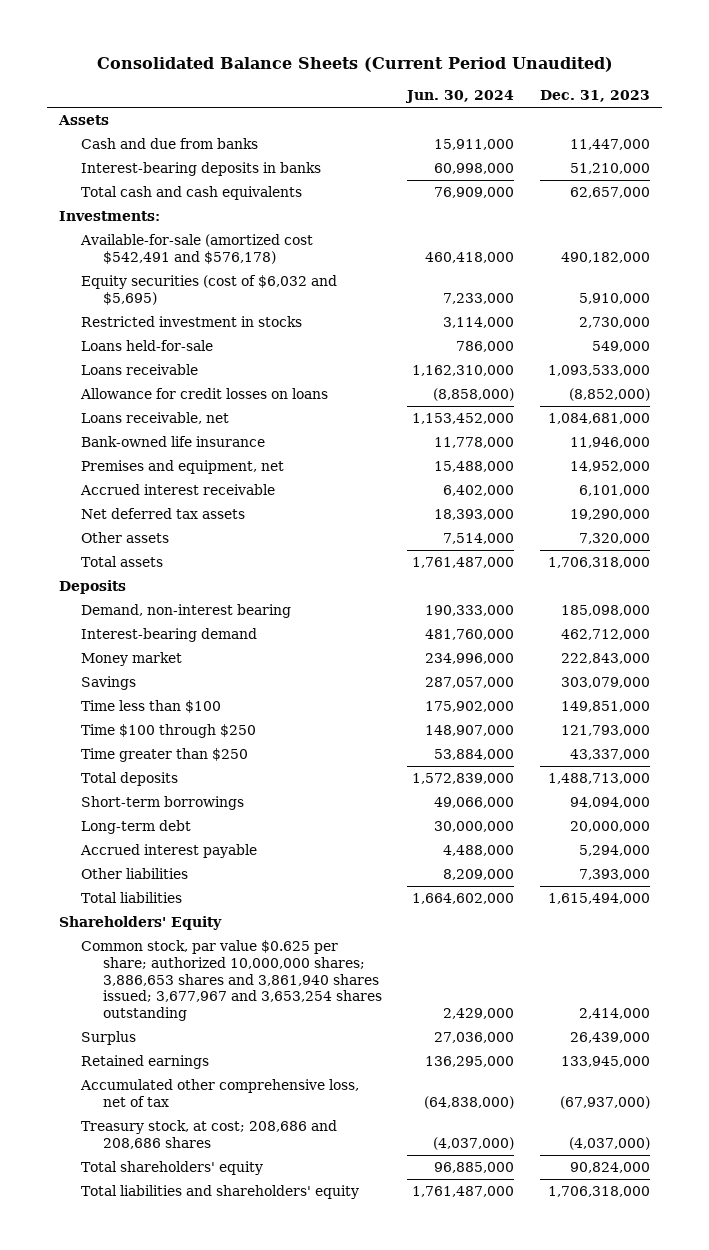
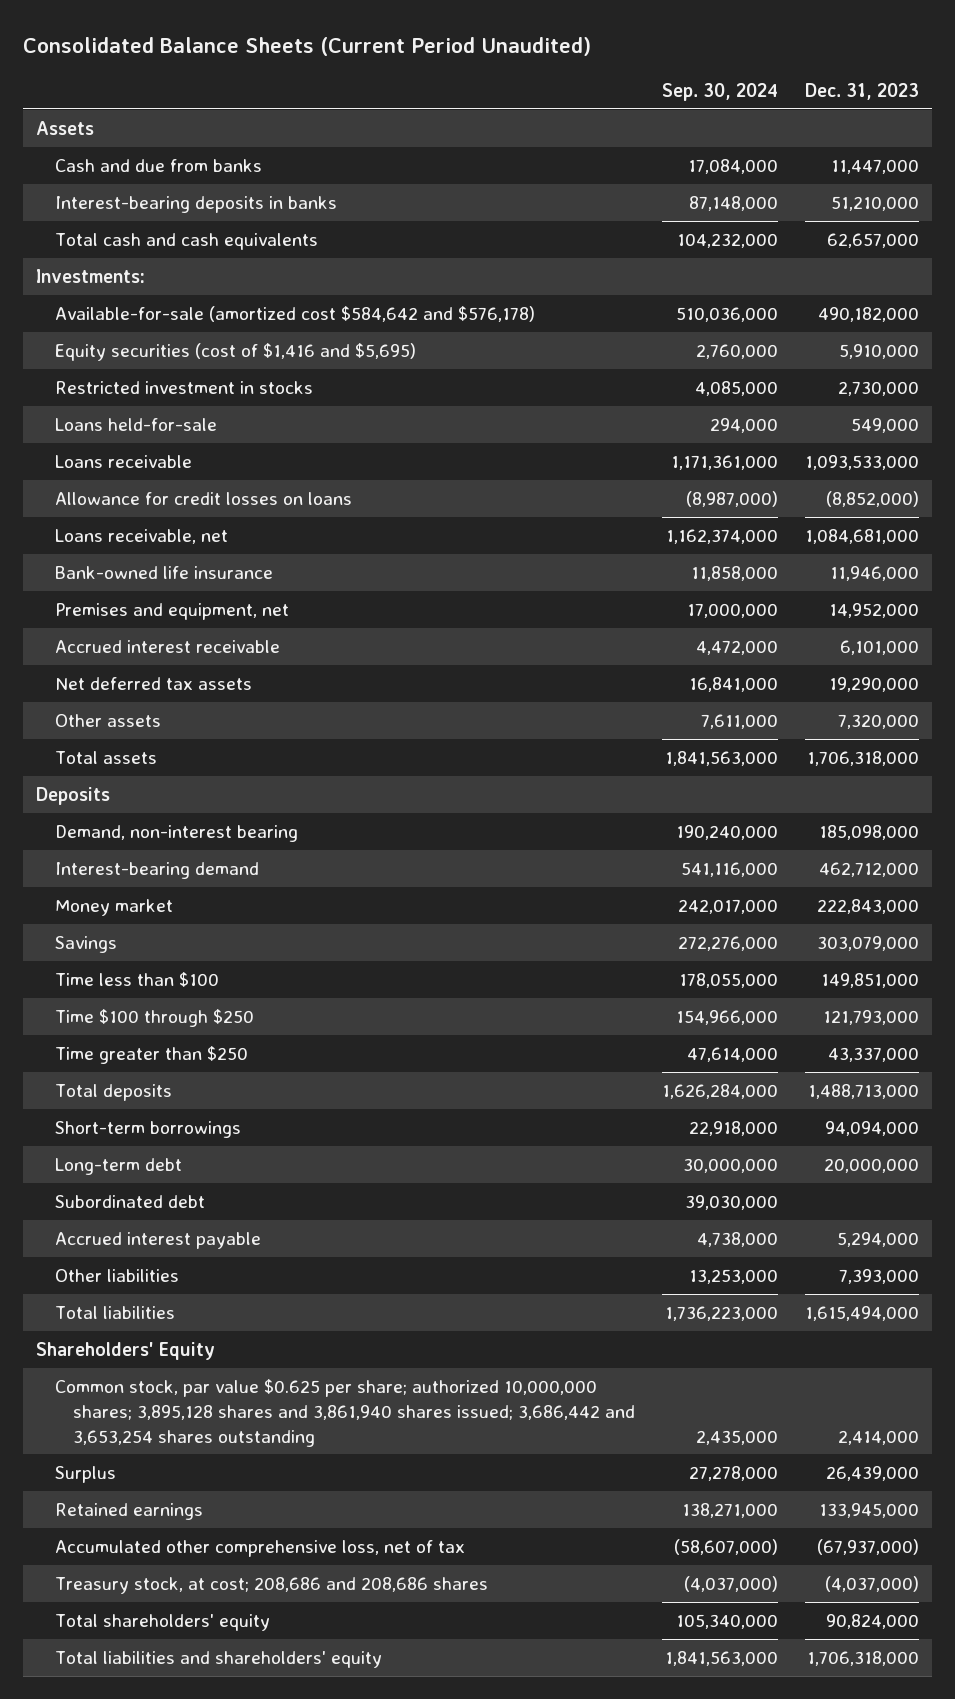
[405,90,515,104] Jun. 30, 2024 -> none
none -> [661,83,778,102] Sep. 30, 2024
[80,234,314,265] Available-for-sale (amortized cost $542,491 and $576,178) -> [54,305,535,322] Available-for-sale (amortized cost $584,642 and $576,178)
[81,275,338,306] Equity securities (cost of $6,032 and $5,695) -> [54,342,416,361] Equity securities (cost of $1,416 and $5,695)
none -> [54,1194,205,1208] Subordinated debt
[81,940,383,1022] Common stock, par value $0.625 per share; authorized 10,000,000 shares; 3,886,653 shares and 3,861,940 shares issued; 3,677,967 and 3,653,254 shares outstanding -> [54,1378,636,1447] Common stock, par value $0.625 per share; authorized 10,000,000 shares; 3,895,128 shares and 3,861,940 shares issued; 3,686,442 and 3,653,254 shares outstanding

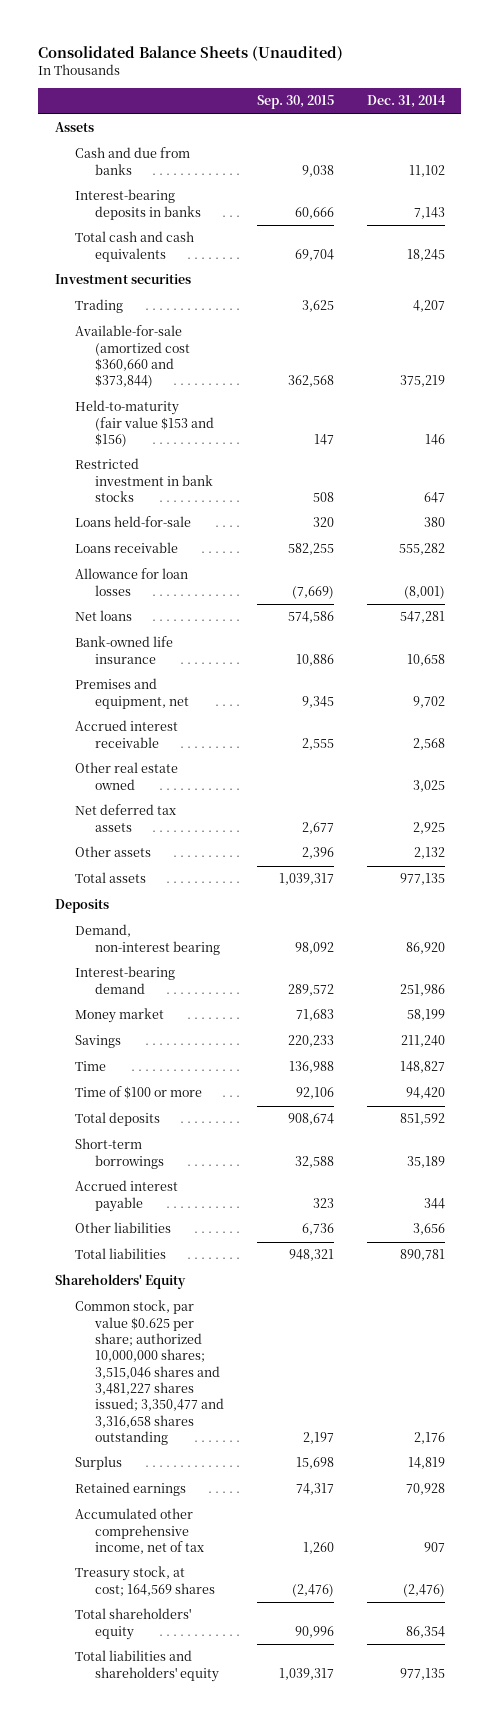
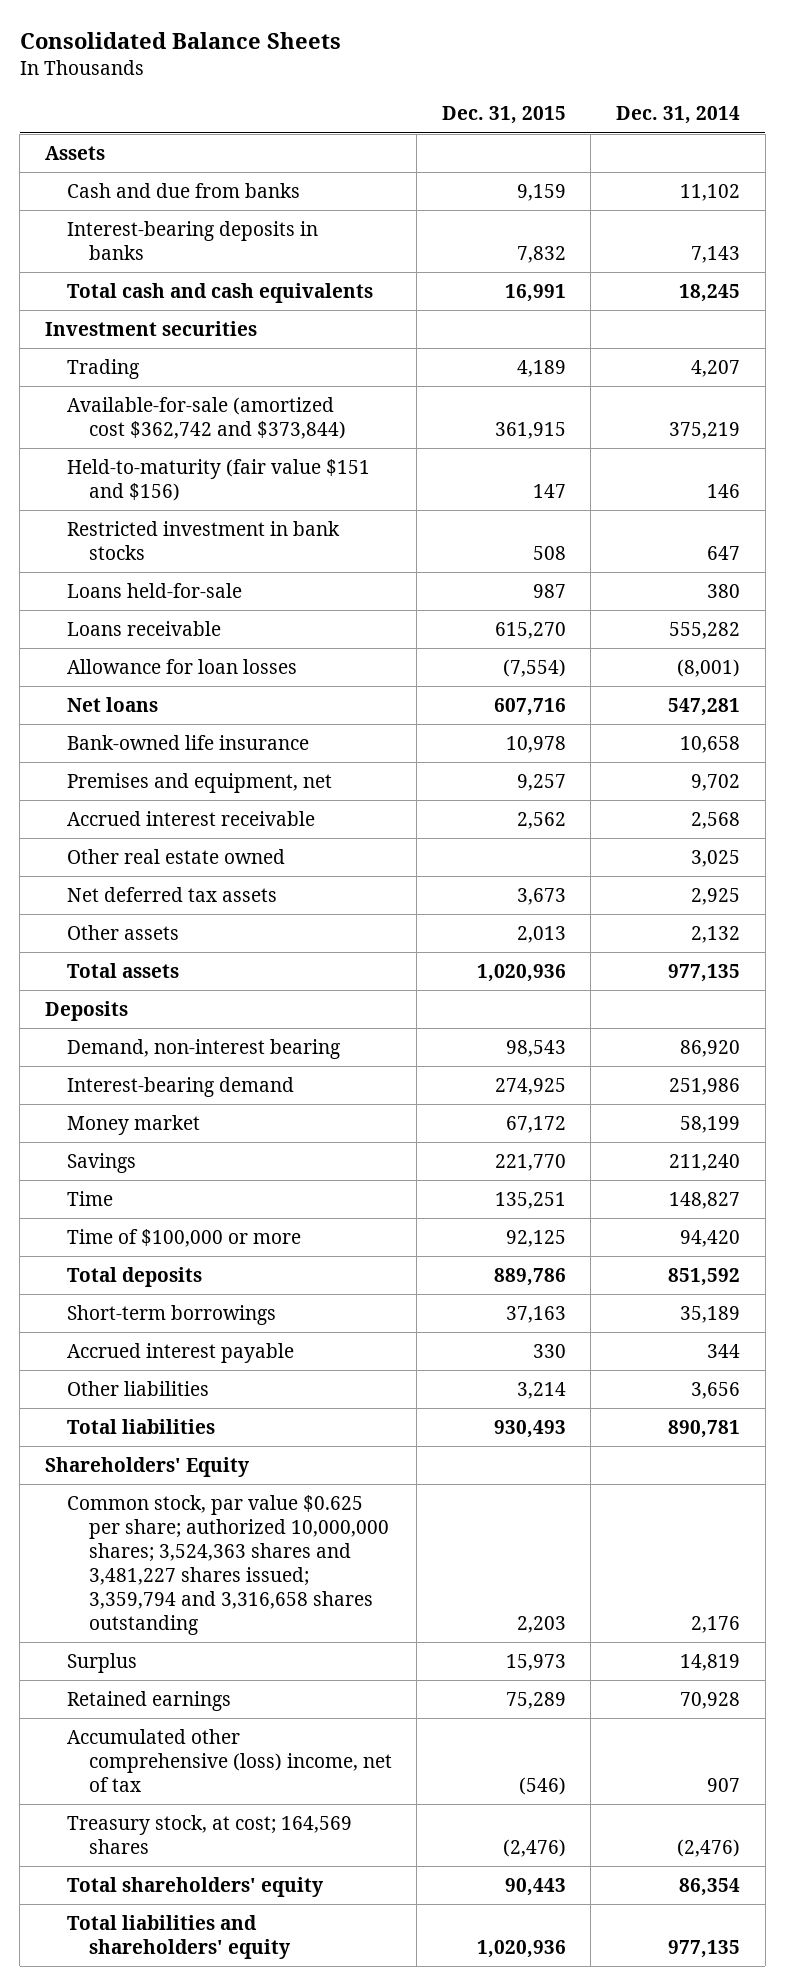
[38,46,344,62] Consolidated Balance Sheets (Unaudited) -> [19,32,341,50] Consolidated Balance Sheets
[256,95,334,110] Sep. 30, 2015 -> none
none -> [441,106,566,125] Dec. 31, 2015
[74,325,190,389] Available-for-sale (amortized cost $360,660 and $373,844) -> [66,396,346,439] Available-for-sale (amortized cost $362,742 and $373,844)
[74,400,214,448] Held-to-maturity (fair value $153 and $156) -> [66,458,370,501] Held-to-maturity (fair value $151 and $156)
[74,1086,202,1100] Time of $100 or more -> [66,1228,301,1247] Time of $100,000 or more
[74,1300,224,1446] Common stock, par value $0.625 per share; authorized 10,000,000 shares; 3,515,046 shares and 3,481,227 shares issued; 3,350,477 and 3,316,658 shares outstanding -> [66,1494,389,1636] Common stock, par value $0.625 per share; authorized 10,000,000 shares; 3,524,363 shares and 3,481,227 shares issued; 3,359,794 and 3,316,658 shares outstanding
[74,1508,204,1555] Accumulated other comprehensive income, net of tax -> [66,1728,392,1793] Accumulated other comprehensive (loss) income, net of tax

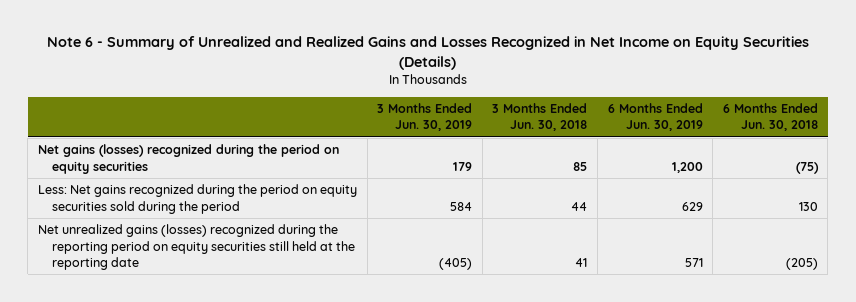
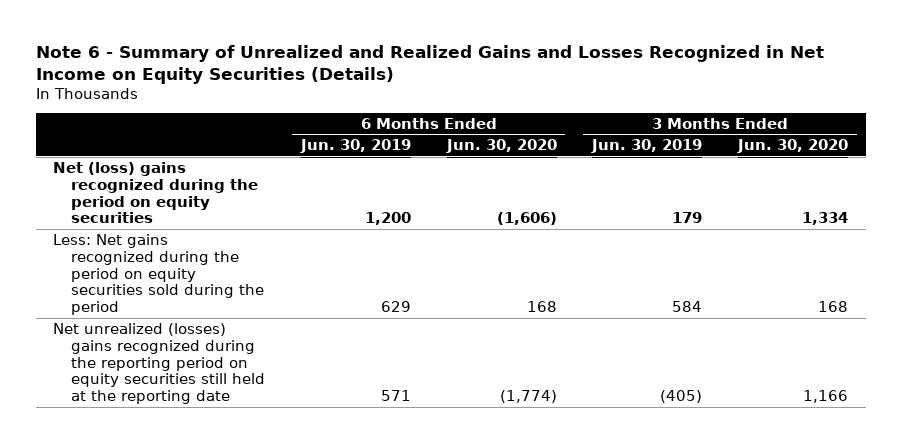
[492,103,588,132] 3 Months Ended Jun. 30, 2018 -> none
[722,103,818,132] 6 Months Ended Jun. 30, 2018 -> none
none -> [445,139,557,154] Jun. 30, 2020
none -> [736,139,848,154] Jun. 30, 2020
[38,144,340,174] Net gains (losses) recognized during the period on equity securities -> [53,161,259,224] Net (loss) gains recognized during the period on equity securities
[38,224,356,270] Net unrealized gains (losses) recognized during the reporting period on equity securities still held at the reporting date -> [53,322,266,405] Net unrealized (losses) gains recognized during the reporting period on equity securities still held at the reporting date

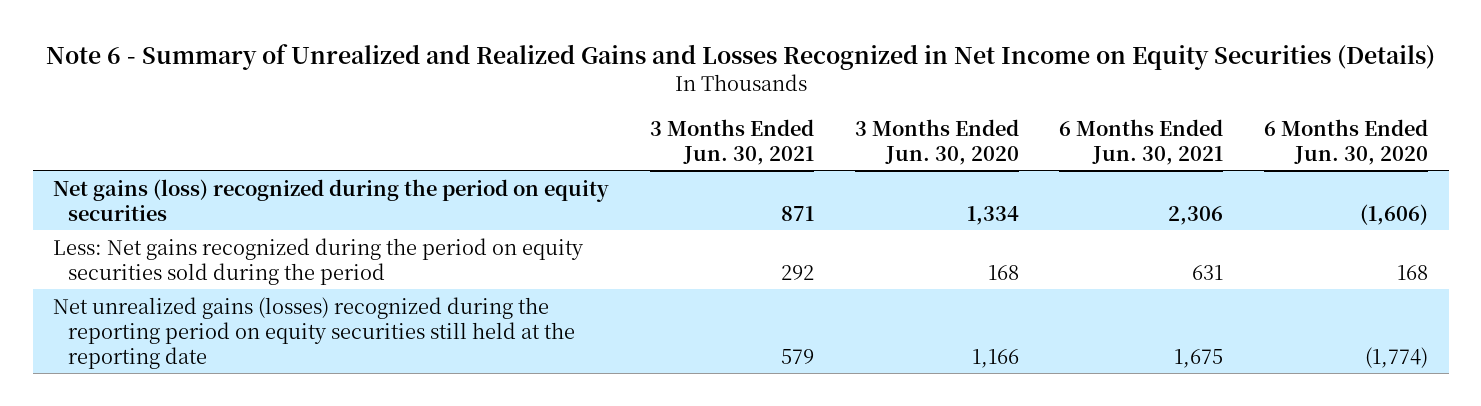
[300,139,412,154] Jun. 30, 2019 -> none
[591,139,703,154] Jun. 30, 2019 -> none
none -> [649,118,814,165] 3 Months Ended Jun. 30, 2021
none -> [1059,118,1224,165] 6 Months Ended Jun. 30, 2021
[53,161,259,224] Net (loss) gains recognized during the period on equity securities -> [53,178,610,221] Net gains (loss) recognized during the period on equity securities
[53,322,266,405] Net unrealized (losses) gains recognized during the reporting period on equity securities still held at the reporting date -> [53,296,575,369] Net unrealized gains (losses) recognized during the reporting period on equity securities still held at the reporting date

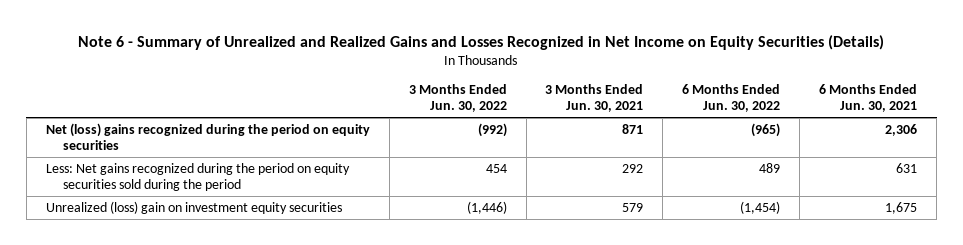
[854,118,1019,165] 3 Months Ended Jun. 30, 2020 -> none
[1264,118,1429,165] 6 Months Ended Jun. 30, 2020 -> none
none -> [408,84,507,113] 3 Months Ended Jun. 30, 2022
none -> [682,84,781,113] 6 Months Ended Jun. 30, 2022
[53,178,610,221] Net gains (loss) recognized during the period on equity securities -> [45,122,370,150] Net (loss) gains recognized during the period on equity securities
[53,296,575,369] Net unrealized gains (losses) recognized during the reporting period on equity securities still held at the reporting date -> [45,200,342,214] Unrealized (loss) gain on investment equity securities

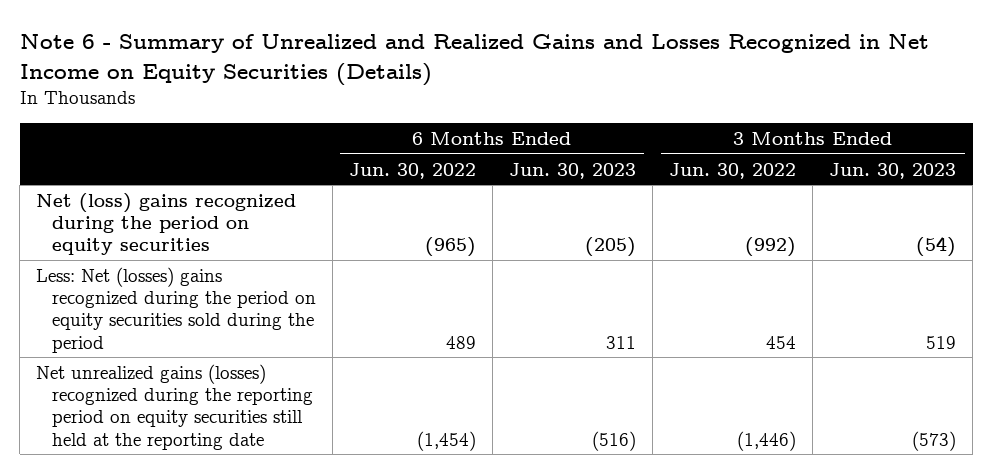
[545,84,644,113] 3 Months Ended Jun. 30, 2021 -> none
[819,84,918,113] 6 Months Ended Jun. 30, 2021 -> none
none -> [508,162,636,179] Jun. 30, 2023
none -> [829,162,957,179] Jun. 30, 2023
[45,162,350,191] Less: Net gains recognized during the period on equity securities sold during the period -> [36,266,316,353] Less: Net (losses) gains recognized during the period on equity securities sold during the period
[45,200,342,214] Unrealized (loss) gain on investment equity securities -> [36,363,313,450] Net unrealized gains (losses) recognized during the reporting period on equity securities still held at the reporting date

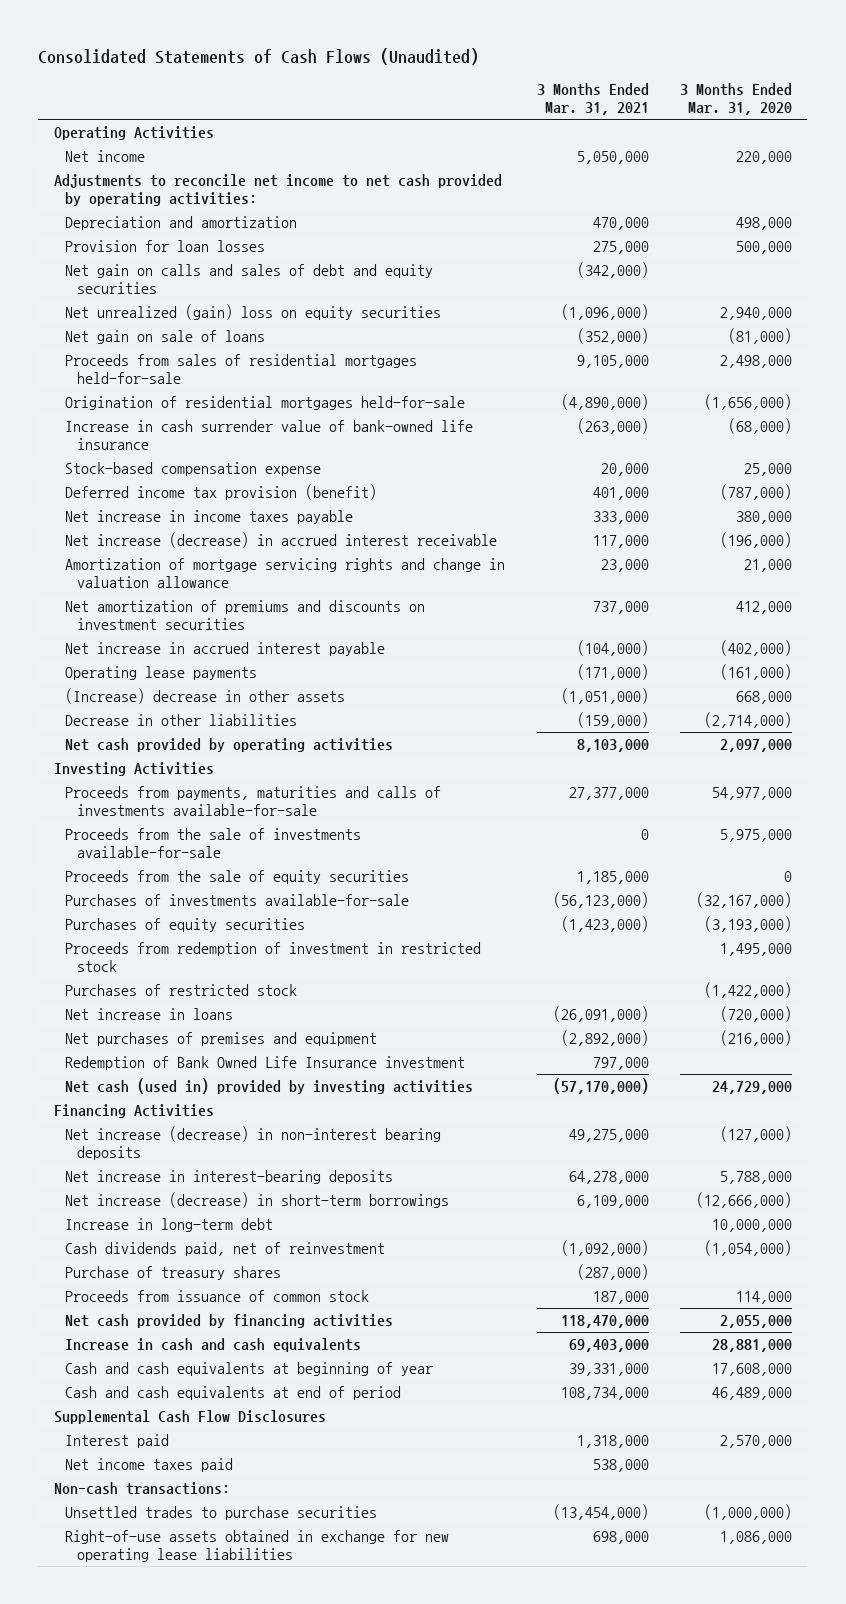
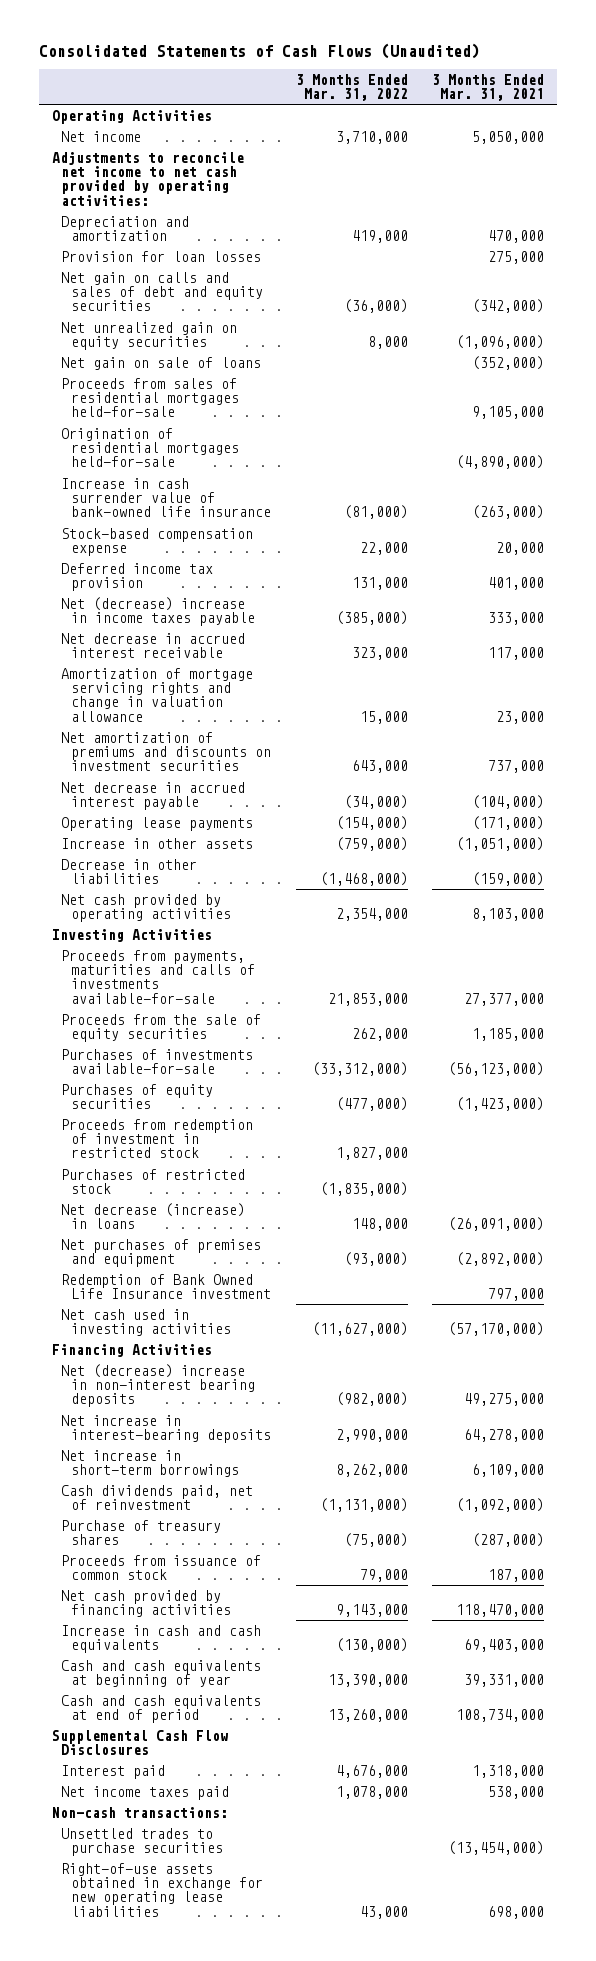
[679,83,792,116] 3 Months Ended Mar. 31, 2020 -> none
none -> [295,73,408,101] 3 Months Ended Mar. 31, 2022
[65,303,442,320] Net unrealized (gain) loss on equity securities -> [61,321,238,351] Net unrealized gain on equity securities
[65,483,378,500] Deferred income tax provision (benefit) -> [61,562,214,592] Deferred income tax provision
[65,509,354,524] Net increase in income taxes payable -> [61,596,255,627] Net (decrease) increase in income taxes payable
[65,531,498,548] Net increase (decrease) in accrued interest receivable -> [61,632,246,659] Net decrease in accrued interest receivable
[65,641,386,656] Net increase in accrued interest payable -> [61,781,246,811] Net decrease in accrued interest payable
[65,687,346,704] (Increase) decrease in other assets -> [61,837,254,849] Increase in other assets
[65,827,362,858] Proceeds from the sale of investments available-for-sale -> none
[65,1007,234,1020] Net increase in loans -> [61,1202,246,1230] Net decrease (increase) in loans
[65,1077,474,1094] Net cash (used in) provided by investing activities -> [61,1308,231,1337] Net cash used in investing activities
[65,1125,442,1160] Net increase (decrease) in non-interest bearing deposits -> [61,1363,255,1408] Net (decrease) increase in non-interest bearing deposits
[65,1217,274,1232] Increase in long-term debt -> none
[65,1191,450,1208] Net increase (decrease) in short-term borrowings -> [61,1449,239,1478] Net increase in short-term borrowings

